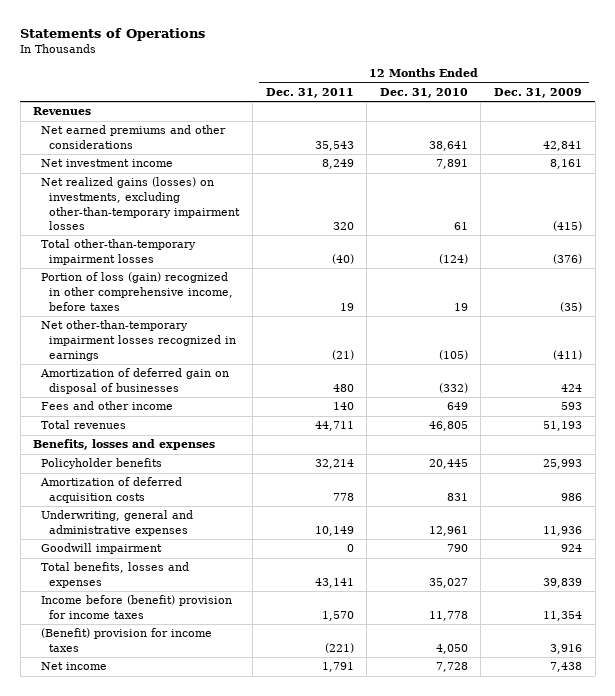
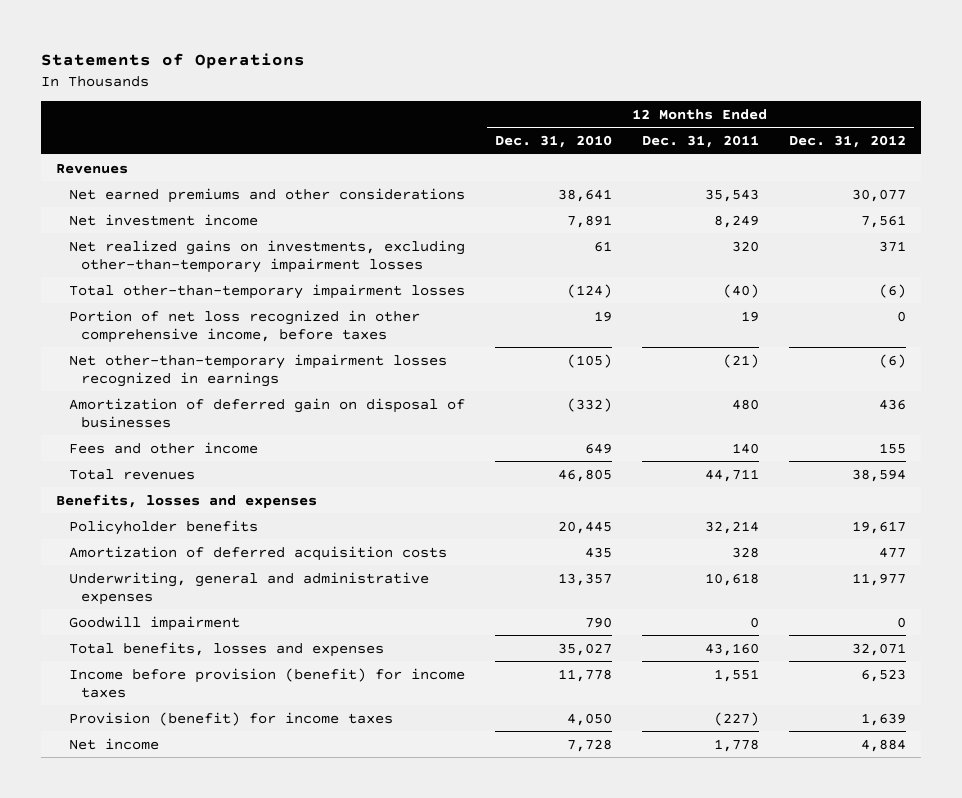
[494,88,583,99] Dec. 31, 2009 -> none
none -> [789,135,907,149] Dec. 31, 2012
[41,177,241,231] Net realized gains (losses) on investments, excluding other-than-temporary impairment losses -> [68,239,465,273] Net realized gains on investments, excluding other-than-temporary impairment losses
[41,272,234,311] Portion of loss (gain) recognized in other comprehensive income, before taxes -> [68,309,420,343] Portion of net loss recognized in other comprehensive income, before taxes
[332,492,354,501] 778 -> [731,546,759,558] 328
[446,492,468,501] 831 -> [584,546,612,558] 435
[314,525,354,536] 10,149 -> [704,572,759,586] 10,618
[428,525,468,536] 12,961 -> [557,572,612,586] 13,357
[314,577,354,588] 43,141 -> [704,642,759,656] 43,160
[41,595,233,619] Income before (benefit) provision for income taxes -> [68,667,465,698] Income before provision (benefit) for income taxes
[321,610,354,621] 1,570 -> [713,668,759,682] 1,551
[41,628,213,652] (Benefit) provision for income taxes -> [68,711,393,726] Provision (benefit) for income taxes
[324,642,354,653] (221) -> [713,711,759,726] (227)
[321,662,354,673] 1,791 -> [713,738,759,752] 1,778

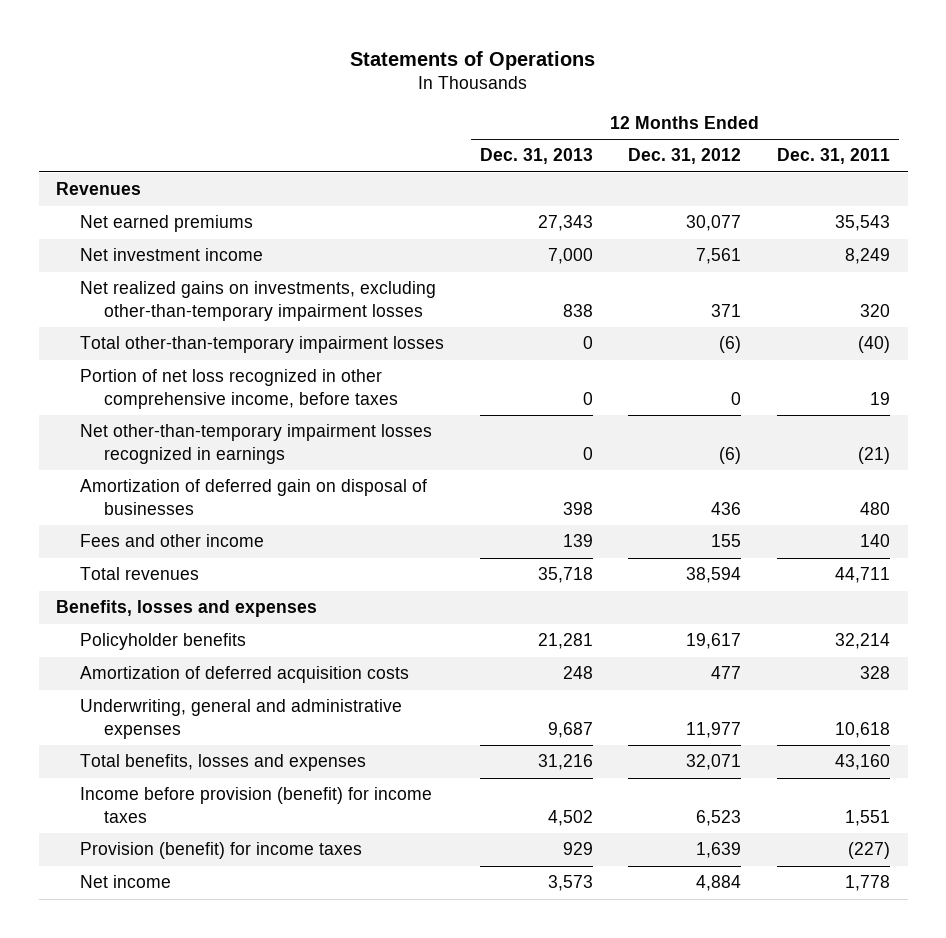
[494,135,612,149] Dec. 31, 2010 -> none
none -> [479,148,593,165] Dec. 31, 2013
[68,187,465,203] Net earned premiums and other considerations -> [80,215,254,233] Net earned premiums
[68,615,240,631] Goodwill impairment -> none

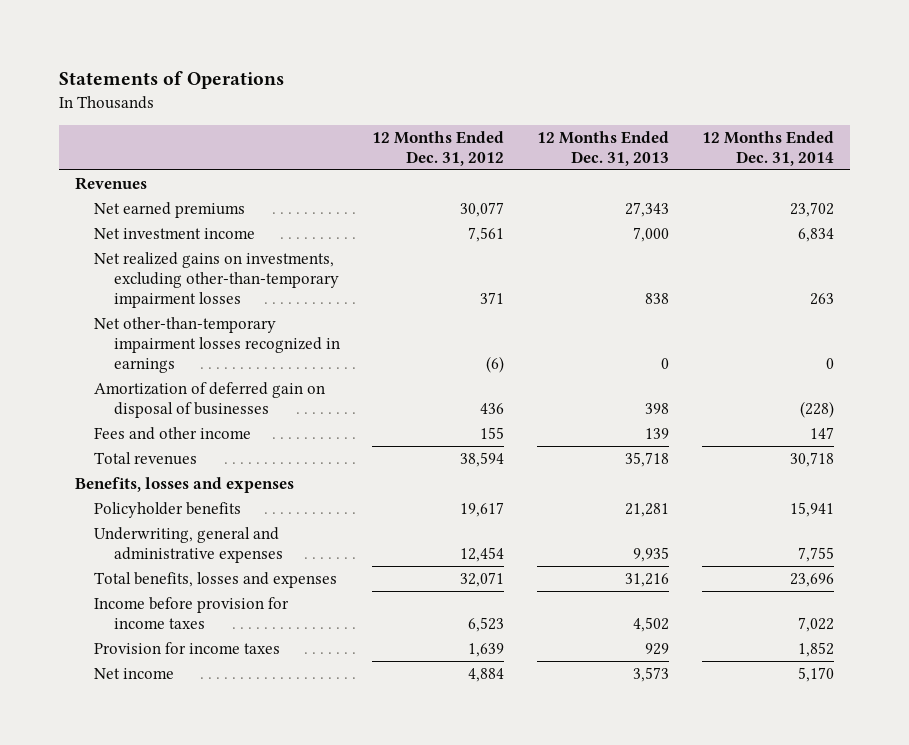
[776,148,890,165] Dec. 31, 2011 -> none
none -> [701,131,834,166] 12 Months Ended Dec. 31, 2014
[80,336,445,354] Total other-than-temporary impairment losses -> none
[80,369,399,409] Portion of net loss recognized in other comprehensive income, before taxes -> none
[80,666,410,684] Amortization of deferred acquisition costs -> none
[547,721,593,738] 9,687 -> [633,546,670,562] 9,935
[686,721,742,738] 11,977 -> [460,546,505,562] 12,454
[80,787,433,823] Income before provision (benefit) for income taxes -> [94,597,290,629] Income before provision for income taxes
[80,842,363,860] Provision (benefit) for income taxes -> [94,642,281,655] Provision for income taxes

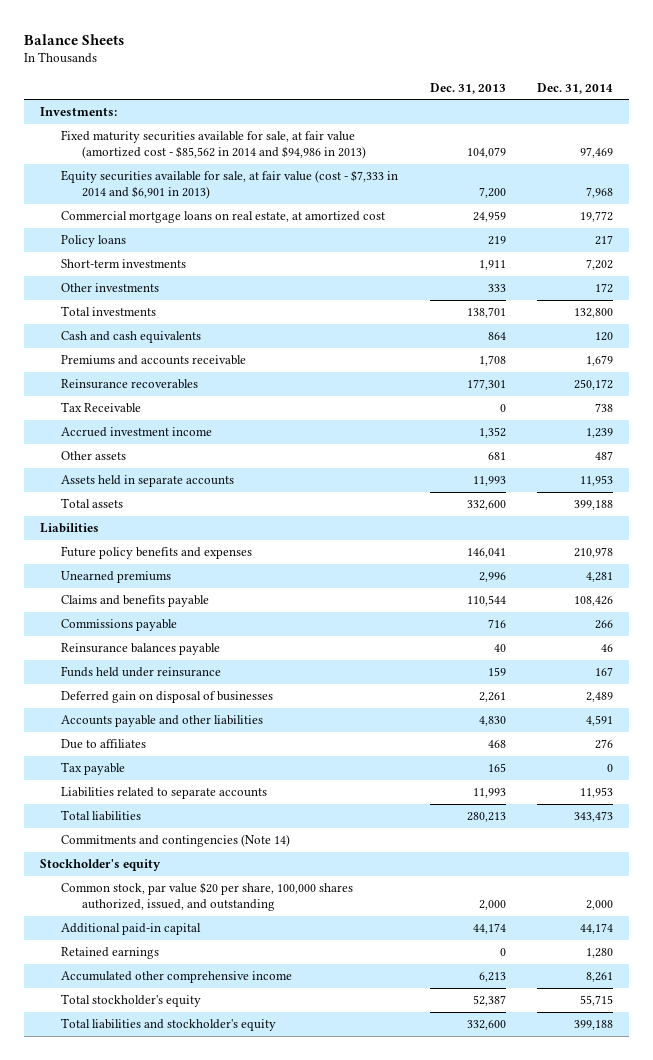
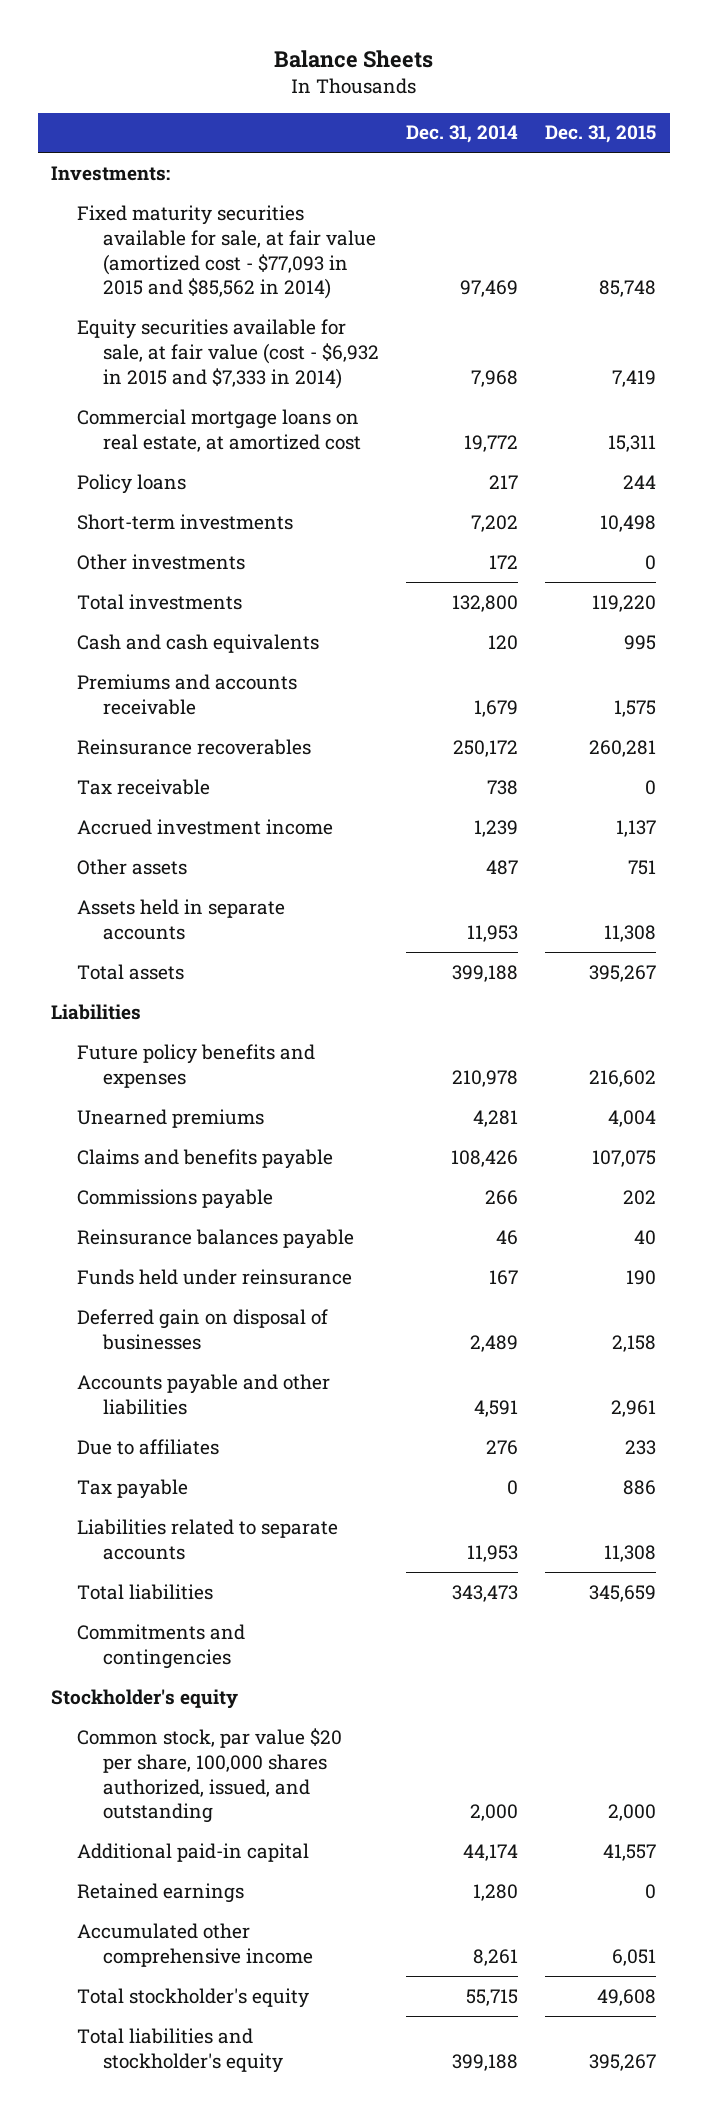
[429,82,506,94] Dec. 31, 2013 -> none
none -> [545,125,657,144] Dec. 31, 2015
[60,130,366,160] Fixed maturity securities available for sale, at fair value (amortized cost - $85,562 in 2014 and $94,986 in 2013) -> [77,204,376,300] Fixed maturity securities available for sale, at fair value (amortized cost - $77,093 in 2015 and $85,562 in 2014)
[60,170,398,200] Equity securities available for sale, at fair value (cost - $7,333 in 2014 and $6,901 in 2013) -> [77,318,379,389] Equity securities available for sale, at fair value (cost - $6,932 in 2015 and $7,333 in 2014)
[60,402,141,414] Tax Receivable -> [77,778,211,795] Tax receivable
[60,834,290,848] Commitments and contingencies (Note 14) -> [77,1623,246,1669] Commitments and contingencies

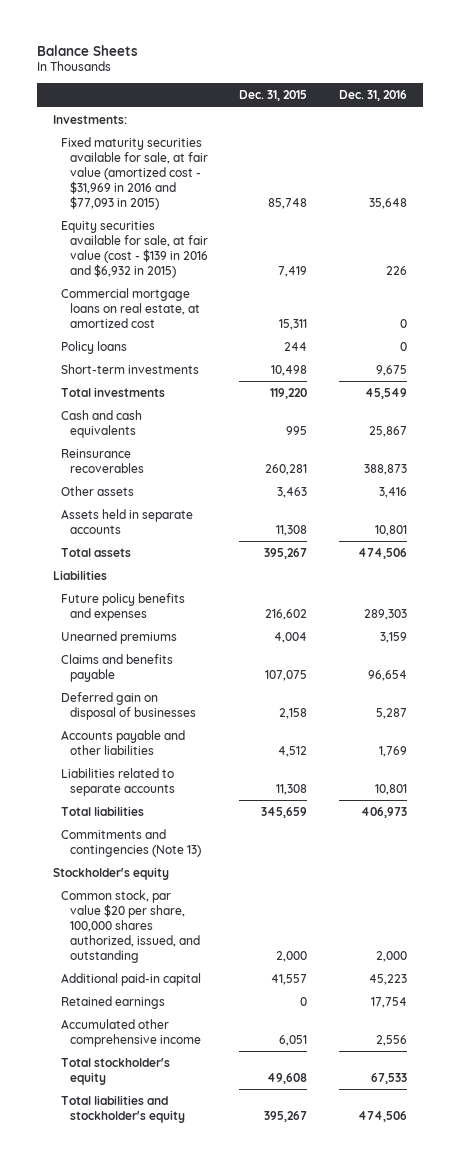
[406,125,519,144] Dec. 31, 2014 -> none
none -> [339,90,408,102] Dec. 31, 2016
[77,204,376,300] Fixed maturity securities available for sale, at fair value (amortized cost - $77,093 in 2015 and $85,562 in 2014) -> [61,136,208,210] Fixed maturity securities available for sale, at fair value (amortized cost - $31,969 in 2016 and $77,093 in 2015)
[77,318,379,389] Equity securities available for sale, at fair value (cost - $6,932 in 2015 and $7,333 in 2014) -> [61,220,208,278] Equity securities available for sale, at fair value (cost - $139 in 2016 and $6,932 in 2015)
[77,553,246,570] Other investments -> none
[77,673,298,715] Premiums and accounts receivable -> none
[77,778,211,795] Tax receivable -> none
[77,818,334,835] Accrued investment income -> none
[628,859,657,875] 751 -> [277,486,308,498] 3,463
[77,1188,274,1209] Commissions payable -> none
[77,1228,355,1249] Reinsurance balances payable -> none
[77,1268,353,1285] Funds held under reinsurance -> none
[77,1438,220,1455] Due to affiliates -> none
[77,1478,189,1499] Tax payable -> none
[611,1399,657,1417] 2,961 -> [278,745,308,757] 4,512
[77,1623,246,1669] Commitments and contingencies -> [61,828,201,857] Commitments and contingencies (Note 13)

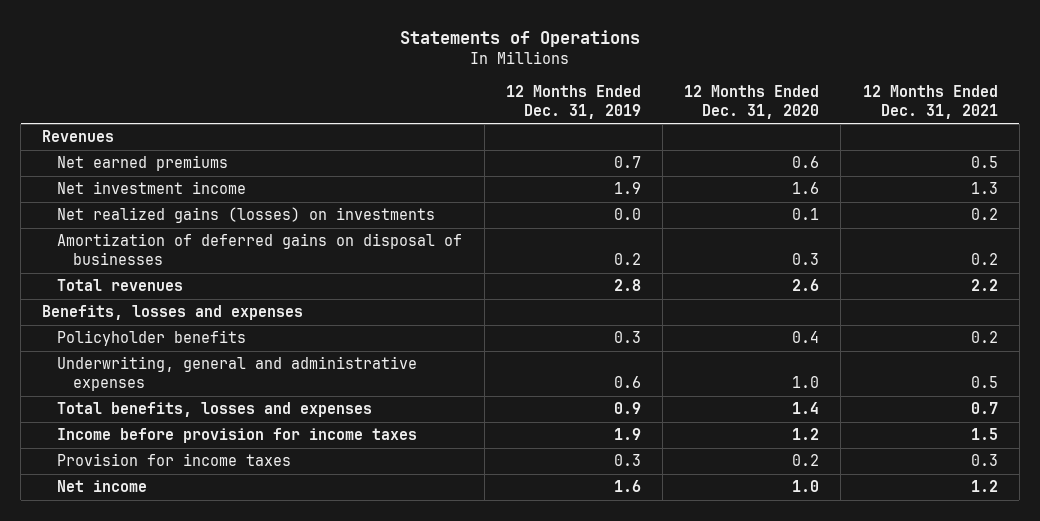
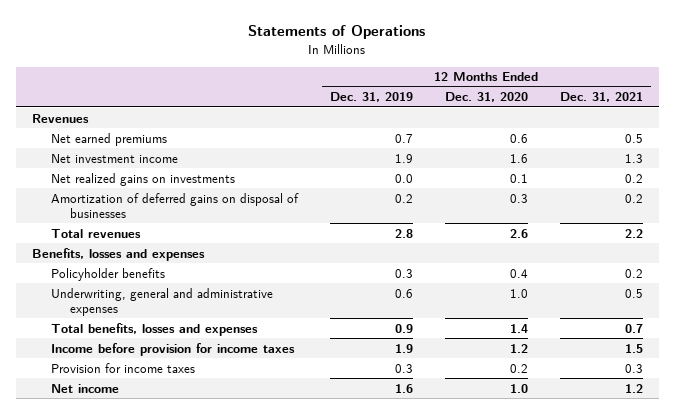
[57,207,436,224] Net realized gains (losses) on investments -> [50,172,235,186] Net realized gains on investments

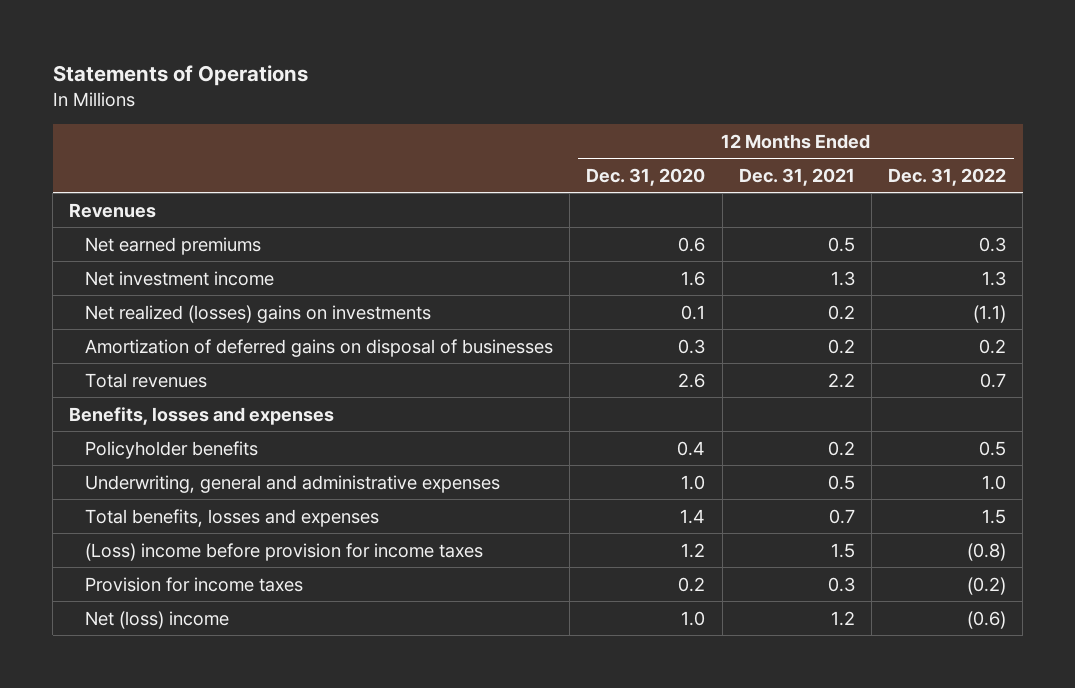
[329,92,413,103] Dec. 31, 2019 -> none
none -> [888,167,1007,186] Dec. 31, 2022
[50,172,235,186] Net realized gains on investments -> [85,304,432,323] Net realized (losses) gains on investments
[50,342,295,356] Income before provision for income taxes -> [85,542,484,561] (Loss) income before provision for income taxes
[50,383,119,393] Net income -> [85,610,230,629] Net (loss) income

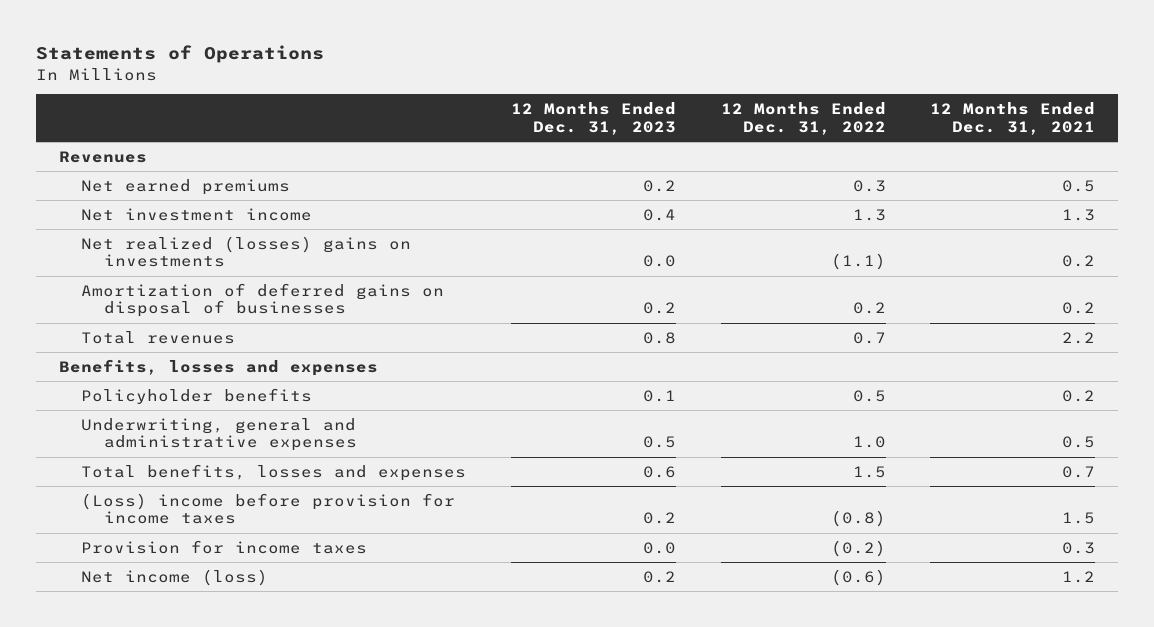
[586,167,706,186] Dec. 31, 2020 -> none
none -> [511,102,677,135] 12 Months Ended Dec. 31, 2023
[85,610,230,629] Net (loss) income -> [81,568,269,586] Net income (loss)

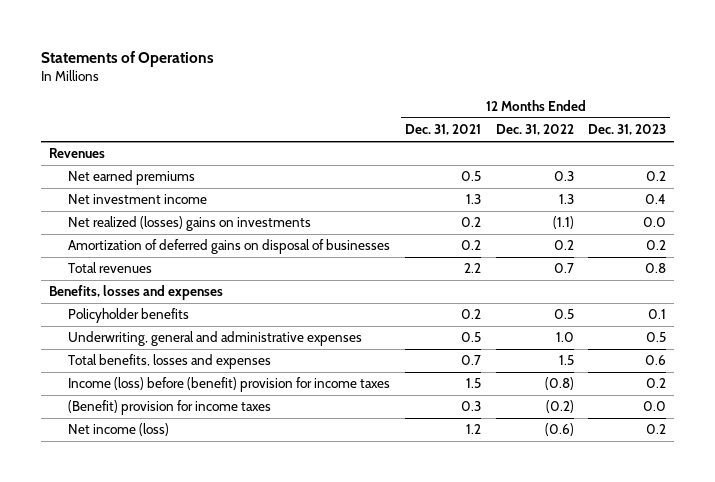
[81,492,456,525] (Loss) income before provision for income taxes -> [67,377,390,393] Income (loss) before (benefit) provision for income taxes
[81,539,368,554] Provision for income taxes -> [67,400,271,416] (Benefit) provision for income taxes

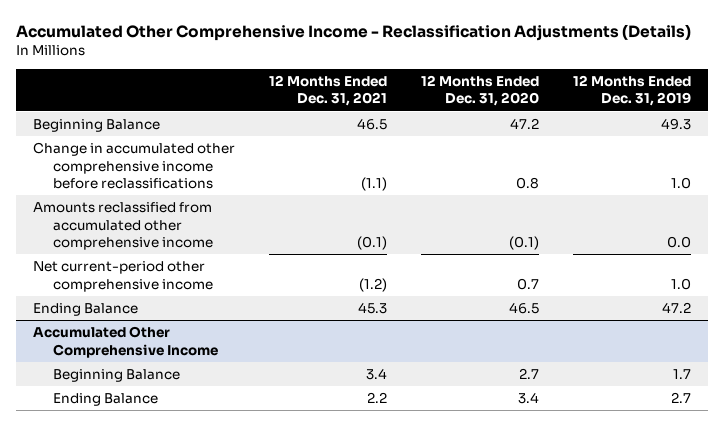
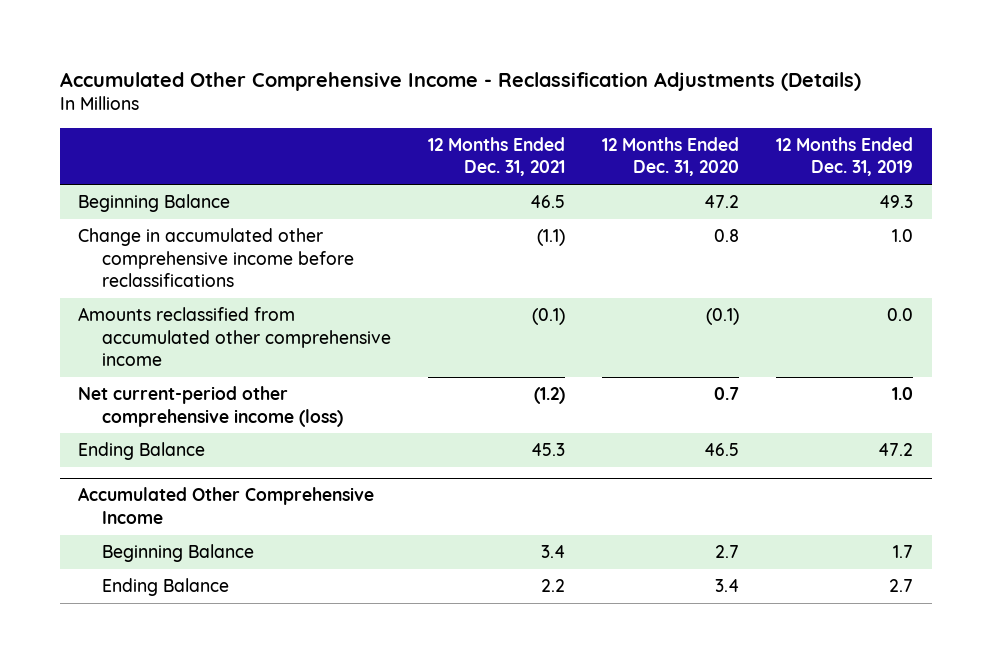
[32,261,213,292] Net current-period other comprehensive income -> [78,386,344,427] Net current-period other comprehensive income (loss)

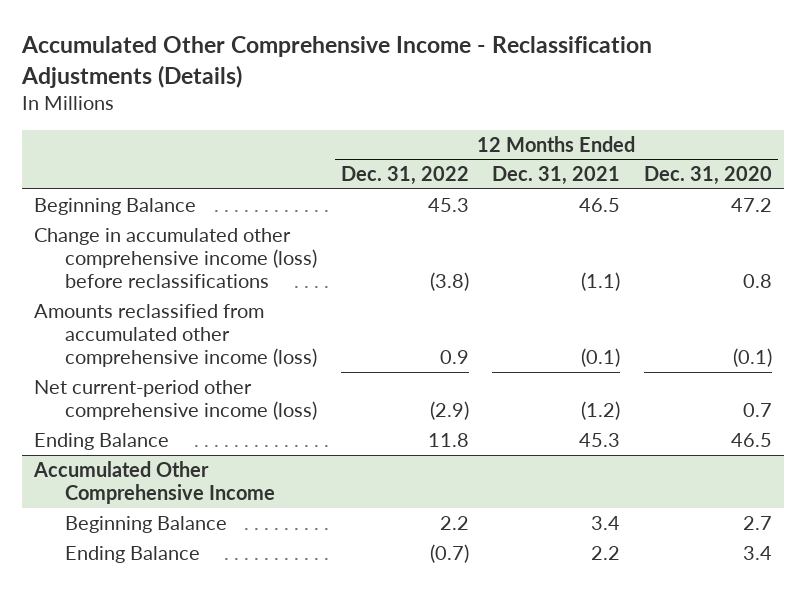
[776,136,914,177] 12 Months Ended Dec. 31, 2019 -> none
none -> [340,166,469,186] Dec. 31, 2022
[78,228,355,288] Change in accumulated other comprehensive income before reclassifications -> [34,227,317,289] Change in accumulated other comprehensive income (loss) before reclassifications
[78,307,392,367] Amounts reclassified from accumulated other comprehensive income -> [34,303,317,368] Amounts reclassified from accumulated other comprehensive income (loss)

